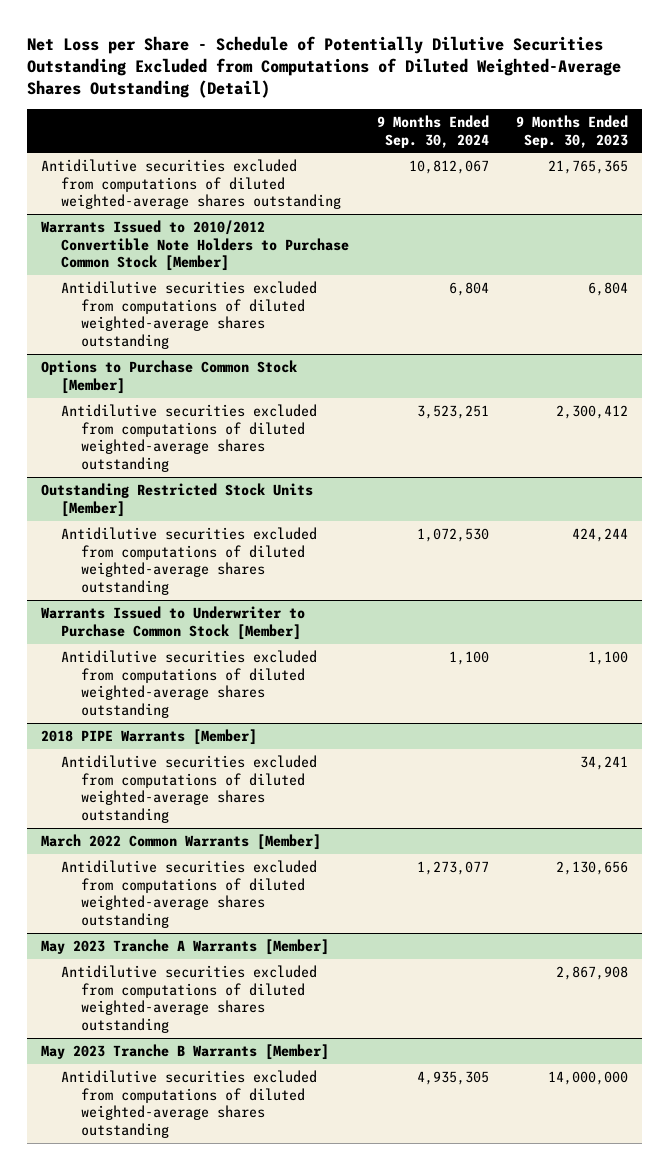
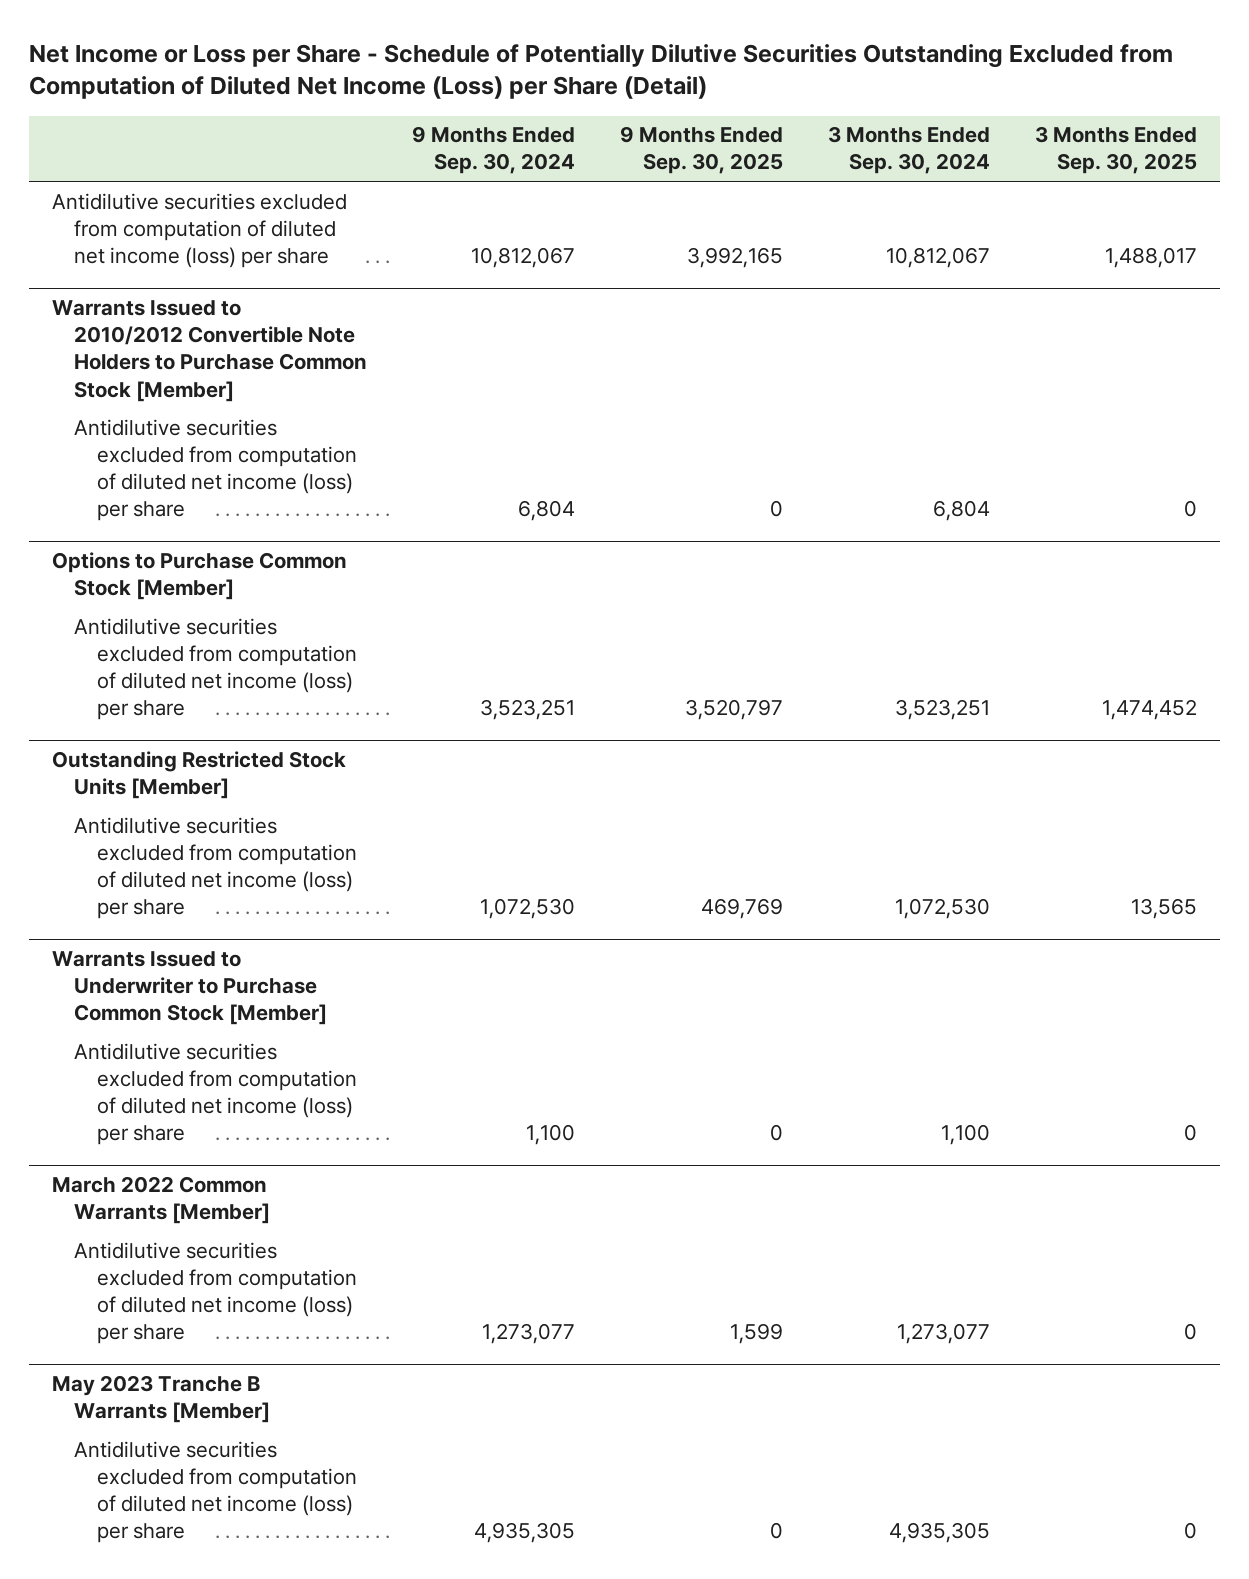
[27,35,622,99] Net Loss per Share - Schedule of Potentially Dilutive Securities Outstanding Excluded from Computations of Diluted Weighted-Average Shares Outstanding (Detail) -> [29,43,1174,100] Net Income or Loss per Share - Schedule of Potentially Dilutive Securities Outstanding Excluded from Computation of Diluted Net Income (Loss) per Share (Detail)
[516,114,629,148] 9 Months Ended Sep. 30, 2023 -> none
none -> [620,126,784,175] 9 Months Ended Sep. 30, 2025
none -> [828,126,991,175] 3 Months Ended Sep. 30, 2024
none -> [1035,126,1198,175] 3 Months Ended Sep. 30, 2025
[41,159,341,210] Antidilutive securities excluded from computations of diluted weighted-average shares outstanding -> [51,192,347,268] Antidilutive securities excluded from computation of diluted net income (loss) per share
[60,281,317,350] Antidilutive securities excluded from computations of diluted weighted-average shares outstanding -> [74,418,357,522] Antidilutive securities excluded from computation of diluted net income (loss) per share
[60,404,317,473] Antidilutive securities excluded from computations of diluted weighted-average shares outstanding -> [74,617,357,721] Antidilutive securities excluded from computation of diluted net income (loss) per share
[60,527,317,596] Antidilutive securities excluded from computations of diluted weighted-average shares outstanding -> [74,816,357,920] Antidilutive securities excluded from computation of diluted net income (loss) per share
[41,729,258,746] 2018 PIPE Warrants [Member] -> none
[60,755,317,824] Antidilutive securities excluded from computations of diluted weighted-average shares outstanding -> none
[60,650,317,719] Antidilutive securities excluded from computations of diluted weighted-average shares outstanding -> [74,1042,357,1146] Antidilutive securities excluded from computation of diluted net income (loss) per share
[41,939,330,956] May 2023 Tranche A Warrants [Member] -> none
[60,965,317,1034] Antidilutive securities excluded from computations of diluted weighted-average shares outstanding -> none
[60,860,317,929] Antidilutive securities excluded from computations of diluted weighted-average shares outstanding -> [74,1241,357,1345] Antidilutive securities excluded from computation of diluted net income (loss) per share
[60,1070,317,1139] Antidilutive securities excluded from computations of diluted weighted-average shares outstanding -> [74,1440,357,1544] Antidilutive securities excluded from computation of diluted net income (loss) per share

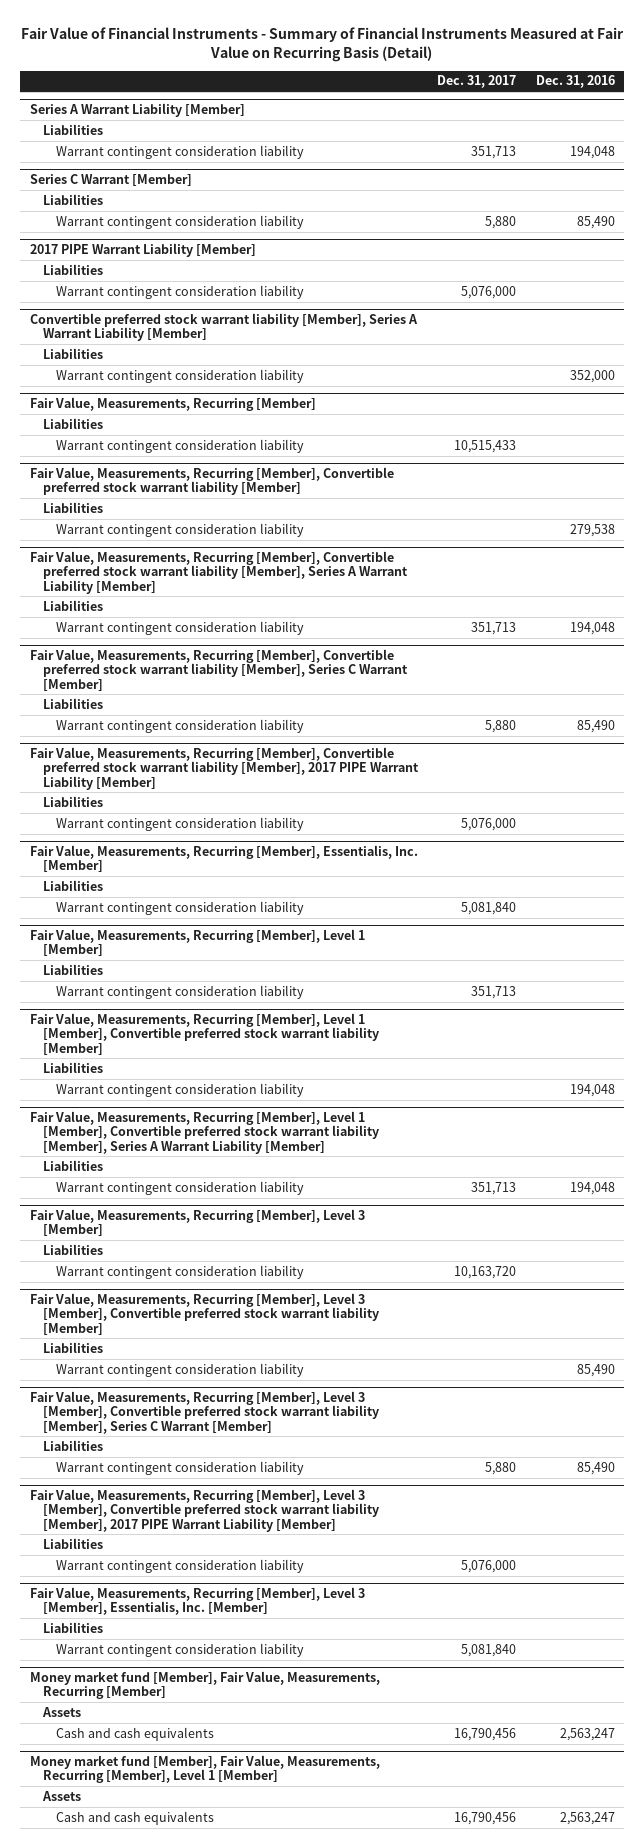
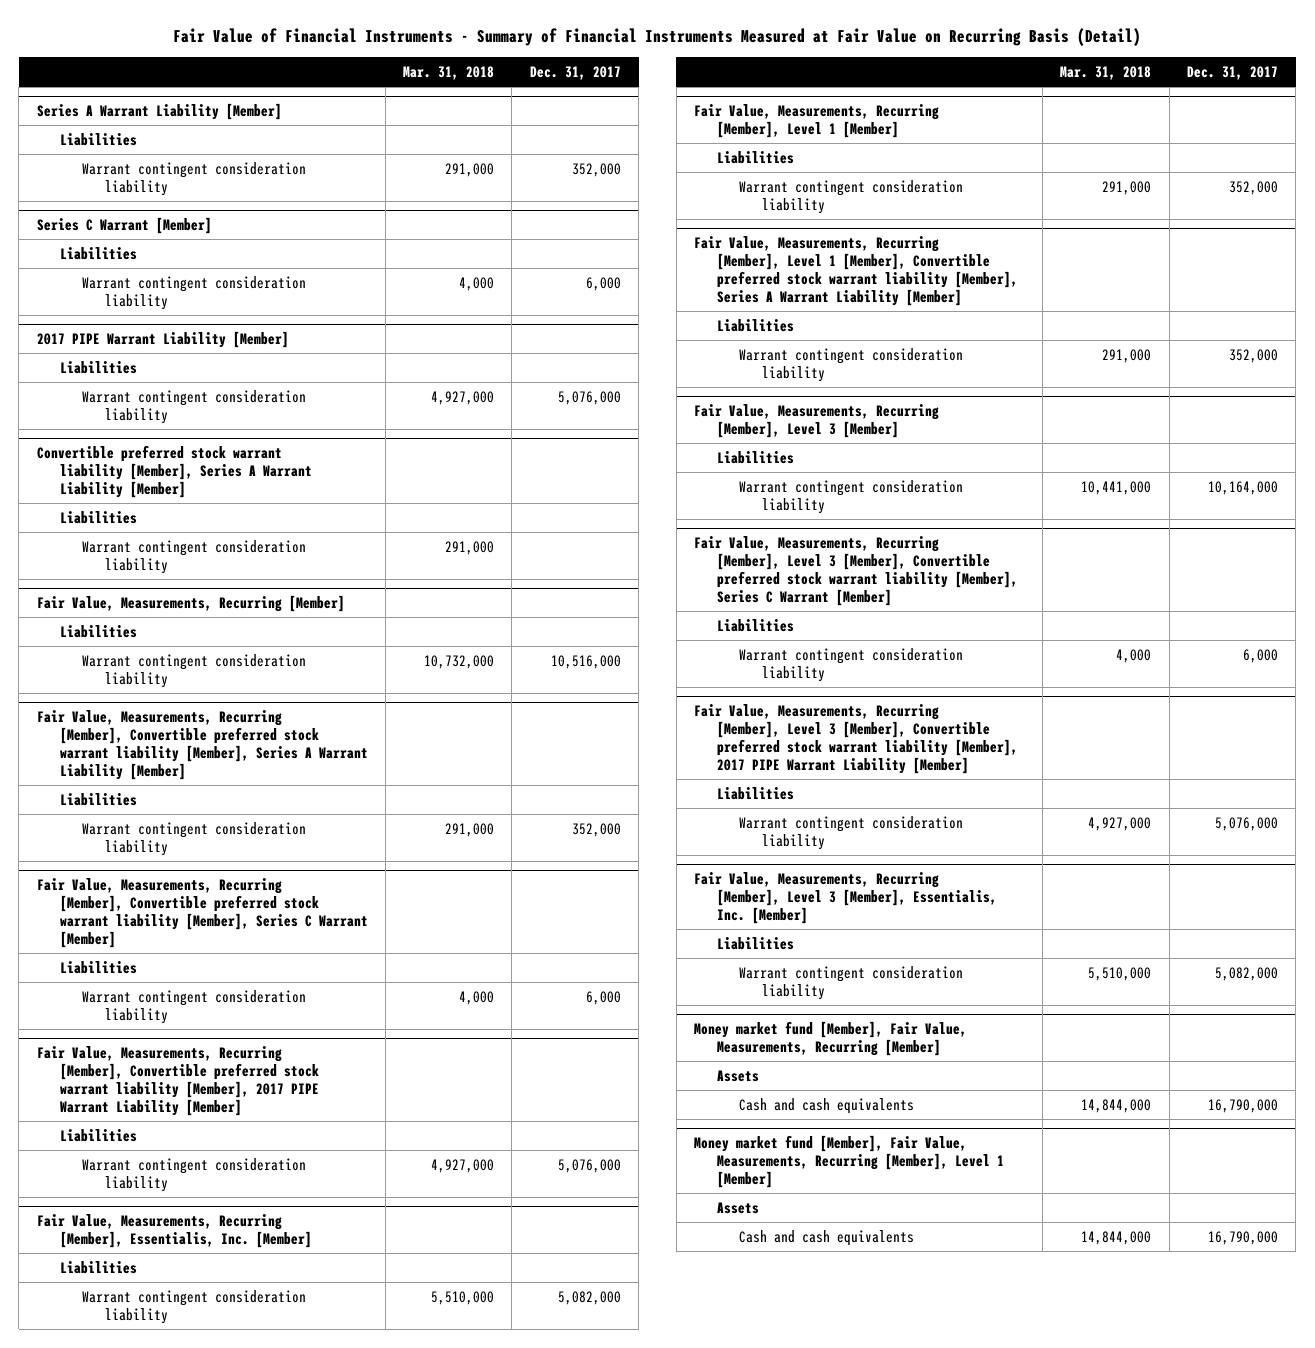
[535,75,615,89] Dec. 31, 2016 -> none
none -> [403,66,495,81] Mar. 31, 2018
[471,145,517,159] 351,713 -> [571,162,621,177] 352,000
[485,215,517,229] 5,880 -> [585,276,621,291] 6,000
[29,466,394,496] Fair Value, Measurements, Recurring [Member], Convertible preferred stock warrant liability [Member] -> none
[42,501,103,513] Liabilities -> none
[56,522,305,537] Warrant contingent consideration liability -> none
[454,439,517,453] 10,515,433 -> [550,654,621,669] 10,516,000
[471,621,517,635] 351,713 -> [571,822,621,837] 352,000
[485,719,517,733] 5,880 -> [585,990,621,1005] 6,000
[461,901,517,915] 5,081,840 -> [557,1290,621,1305] 5,082,000
[29,1012,379,1055] Fair Value, Measurements, Recurring [Member], Level 1 [Member], Convertible preferred stock warrant liability [Member] -> none
[42,1061,103,1073] Liabilities -> none
[56,1082,305,1097] Warrant contingent consideration liability -> none
[471,985,517,999] 351,713 -> [1228,180,1278,195] 352,000
[471,1181,517,1195] 351,713 -> [1228,348,1278,363] 352,000
[29,1292,379,1335] Fair Value, Measurements, Recurring [Member], Level 3 [Member], Convertible preferred stock warrant liability [Member] -> none
[42,1341,103,1353] Liabilities -> none
[56,1362,305,1377] Warrant contingent consideration liability -> none
[454,1265,517,1279] 10,163,720 -> [1207,480,1278,495] 10,164,000
[485,1461,517,1475] 5,880 -> [1242,648,1278,663] 6,000
[461,1643,517,1657] 5,081,840 -> [1214,966,1278,981] 5,082,000
[454,1727,517,1741] 16,790,456 -> [1207,1098,1278,1113] 16,790,000
[454,1811,517,1825] 16,790,456 -> [1207,1230,1278,1245] 16,790,000

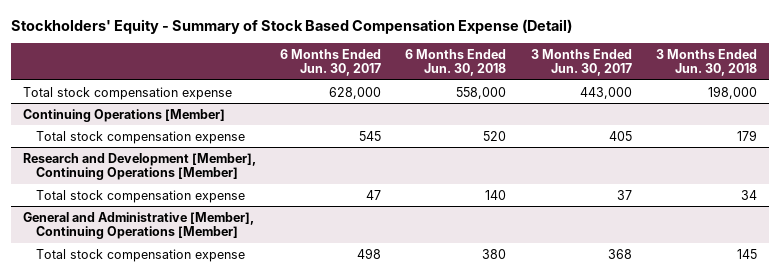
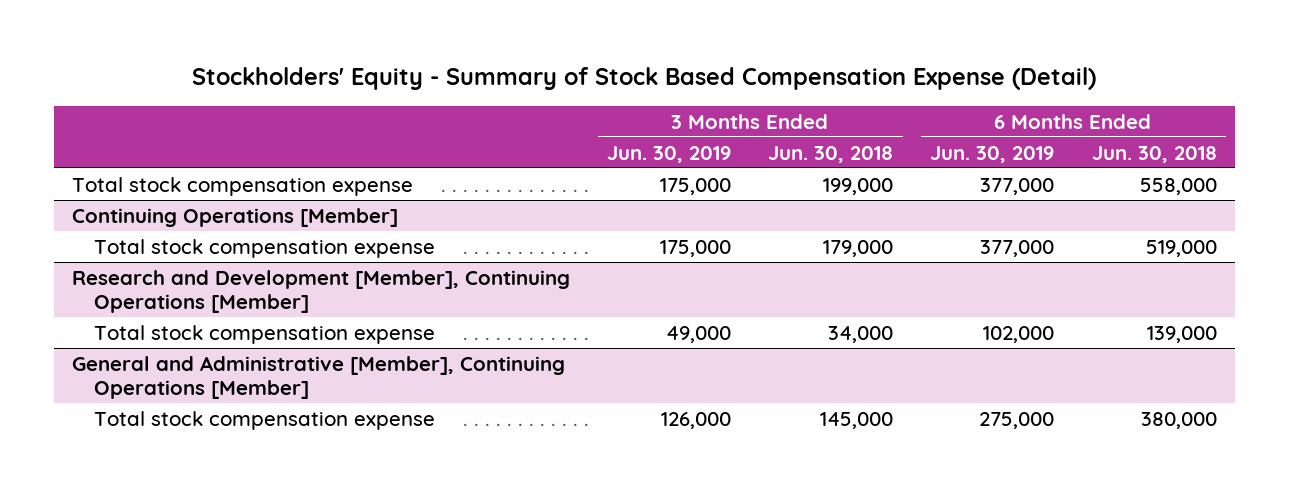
[280,48,382,77] 6 Months Ended Jun. 30, 2017 -> none
[530,48,632,77] 3 Months Ended Jun. 30, 2017 -> none
none -> [607,145,732,163] Jun. 30, 2019
none -> [930,145,1055,163] Jun. 30, 2019
[707,85,757,99] 198,000 -> [823,177,894,195] 199,000
[483,130,507,141] 520 -> [1145,239,1217,257] 519,000
[736,129,757,141] 179 -> [823,239,894,257] 179,000
[485,189,507,200] 140 -> [1146,325,1217,343] 139,000
[740,189,757,200] 34 -> [828,325,894,343] 34,000
[482,248,507,259] 380 -> [1140,411,1217,429] 380,000
[736,248,757,259] 145 -> [820,411,894,429] 145,000

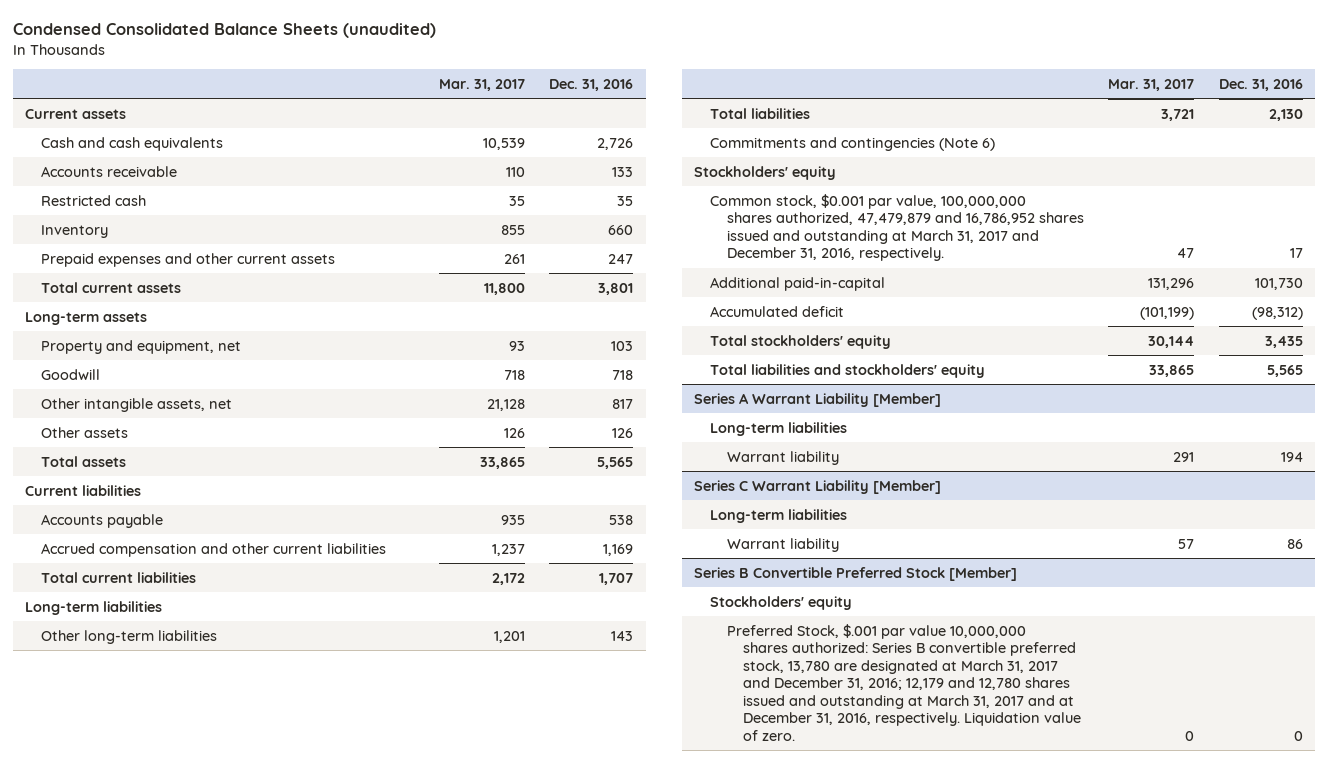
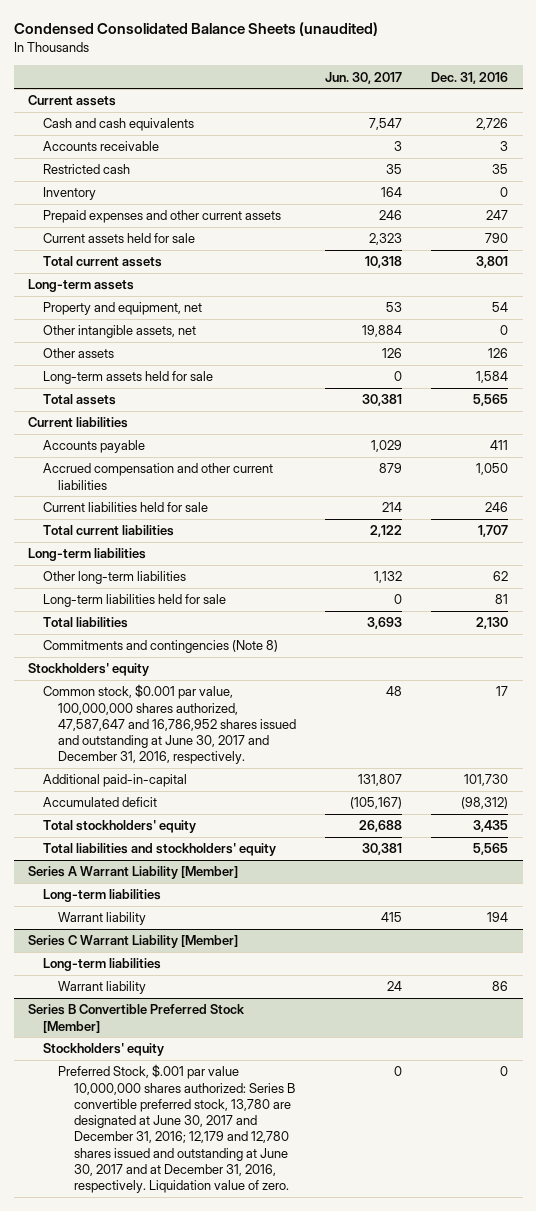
[438,78,525,91] Mar. 31, 2017 -> none
none -> [325,71,403,84] Jun. 30, 2017
[612,166,634,177] 133 -> [500,141,509,152] 3
[608,224,634,235] 660 -> [500,187,509,198] 0
none -> [43,233,196,244] Current assets held for sale
[41,368,101,380] Goodwill -> none
[611,340,634,351] 103 -> [492,302,509,313] 54
[612,398,634,409] 817 -> [500,325,509,336] 0
none -> [43,371,214,385] Long-term assets held for sale
[609,514,634,525] 538 -> [490,440,509,451] 411
[603,543,634,556] 1,169 -> [476,463,509,476] 1,050
none -> [43,502,209,513] Current liabilities held for sale
[611,630,634,641] 143 -> [493,571,509,582] 62
none -> [43,594,227,608] Long-term liabilities held for sale
[710,136,996,151] Commitments and contingencies (Note 6) -> [43,640,279,654] Commitments and contingencies (Note 8)
[710,193,1084,262] Common stock, $0.001 par value, 100,000,000 shares authorized, 47,479,879 and 16,786,952 shares issued and outstanding at March 31, 2017 and December 31, 2016, respectively. -> [43,684,297,765] Common stock, $0.001 par value, 100,000,000 shares authorized, 47,587,647 and 16,786,952 shares issued and outstanding at June 30, 2017 and December 31, 2016, respectively.
[726,623,1081,742] Preferred Stock, $.001 par value 10,000,000 shares authorized: Series B convertible preferred stock, 13,780 are designated at March 31, 2017 and December 31, 2016; 12,179 and 12,780 shares issued and outstanding at March 31, 2017 and at December 31, 2016, respectively. Liquidation value of zero. -> [58,1064,295,1194] Preferred Stock, $.001 par value 10,000,000 shares authorized: Series B convertible preferred stock, 13,780 are designated at June 30, 2017 and December 31, 2016; 12,179 and 12,780 shares issued and outstanding at June 30, 2017 and at December 31, 2016, respectively. Liquidation value of zero.

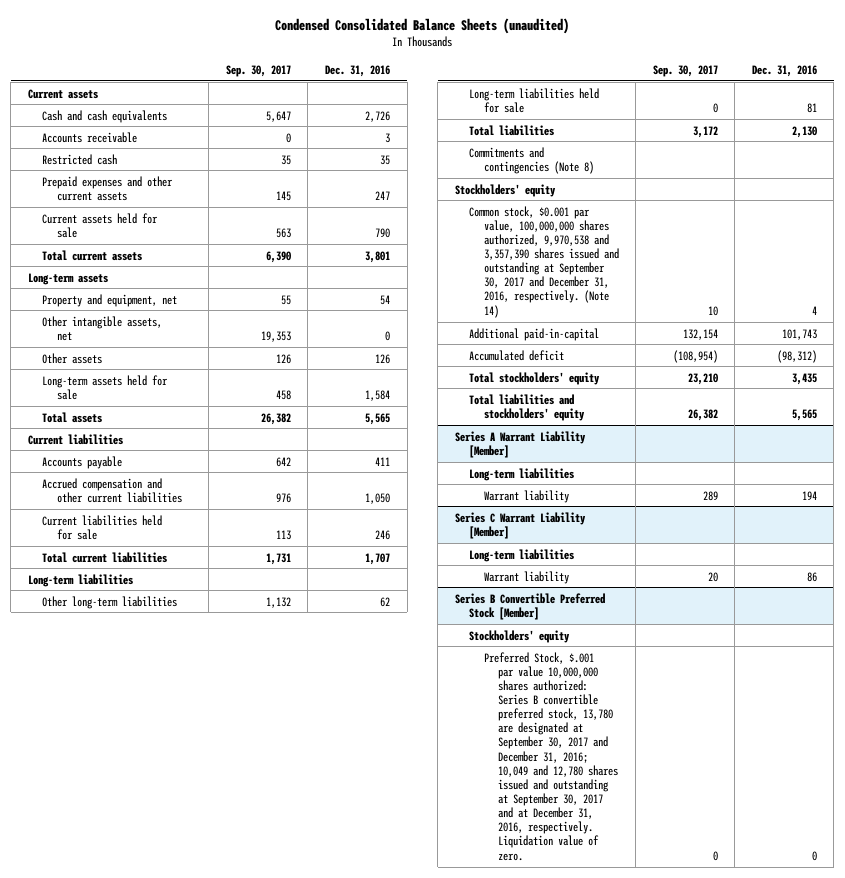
[325,71,403,84] Jun. 30, 2017 -> none
none -> [225,64,291,77] Sep. 30, 2017
[43,187,97,201] Inventory -> none
[43,684,297,765] Common stock, $0.001 par value, 100,000,000 shares authorized, 47,587,647 and 16,786,952 shares issued and outstanding at June 30, 2017 and December 31, 2016, respectively. -> [469,205,619,318] Common stock, $0.001 par value, 100,000,000 shares authorized, 9,970,538 and 3,357,390 shares issued and outstanding at September 30, 2017 and December 31, 2016, respectively. (Note 14)
[496,686,509,697] 17 -> [811,305,817,315] 4
[464,774,509,787] 101,730 -> [781,328,817,340] 101,743
[58,1064,295,1194] Preferred Stock, $.001 par value 10,000,000 shares authorized: Series B convertible preferred stock, 13,780 are designated at June 30, 2017 and December 31, 2016; 12,179 and 12,780 shares issued and outstanding at June 30, 2017 and at December 31, 2016, respectively. Liquidation value of zero. -> [483,651,619,861] Preferred Stock, $.001 par value 10,000,000 shares authorized: Series B convertible preferred stock, 13,780 are designated at September 30, 2017 and December 31, 2016; 10,049 and 12,780 shares issued and outstanding at September 30, 2017 and at December 31, 2016, respectively. Liquidation value of zero.

